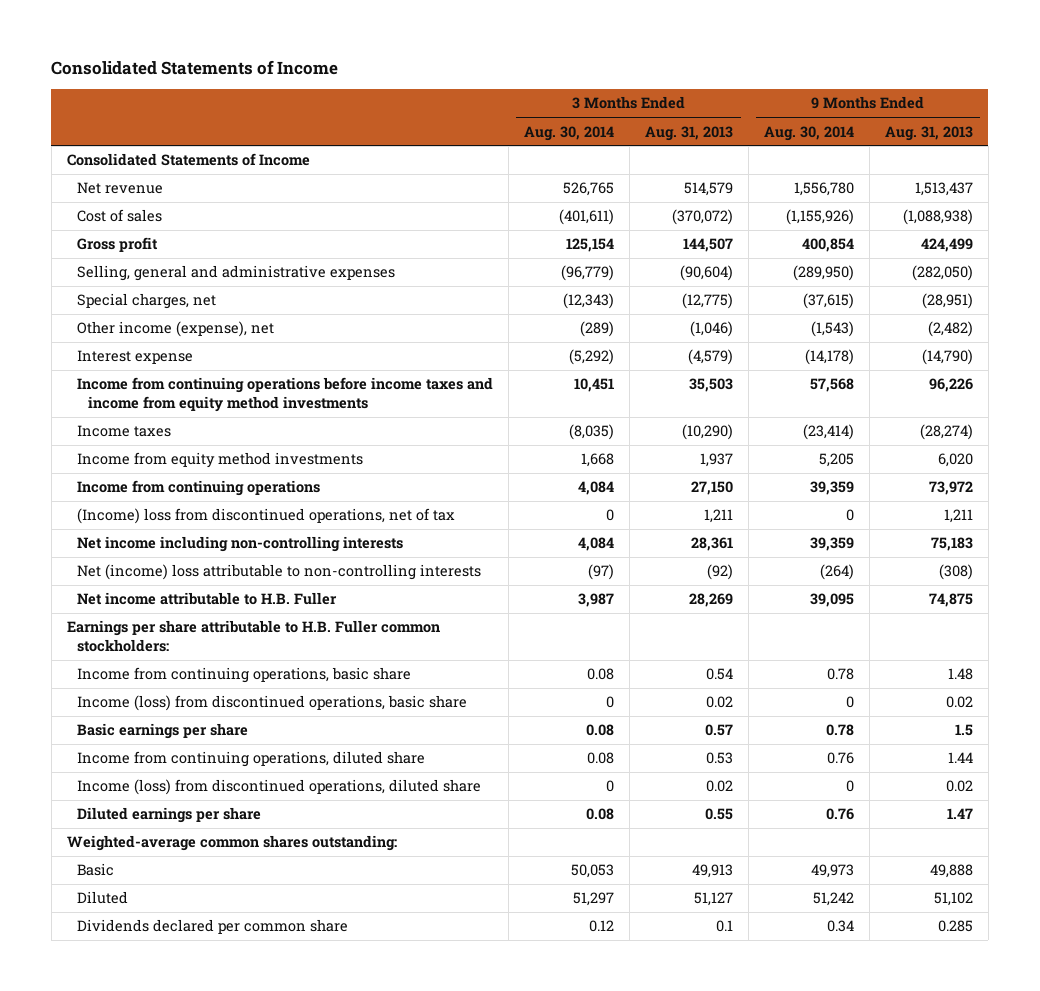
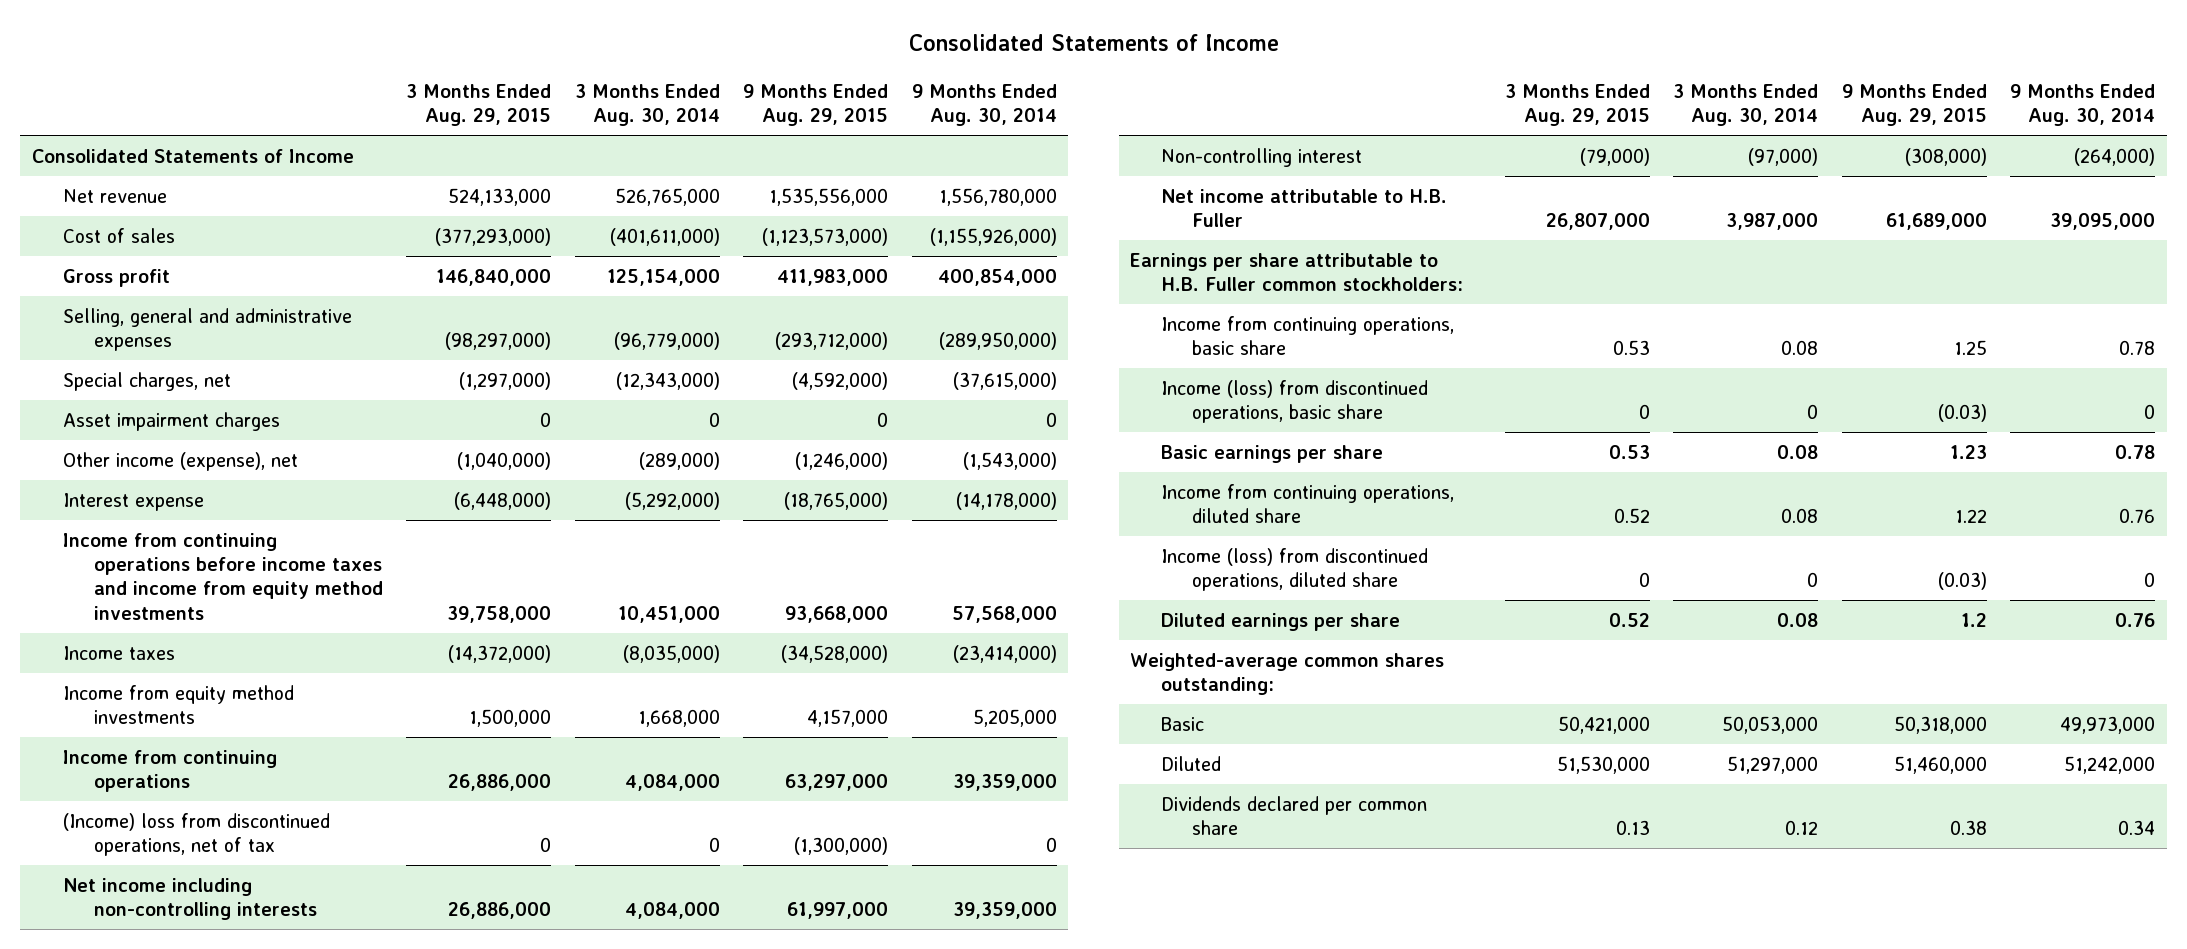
[644,125,733,141] Aug. 31, 2013 -> none
[884,125,973,141] Aug. 31, 2013 -> none
none -> [406,83,552,127] 3 Months Ended Aug. 29, 2015
none -> [743,83,889,127] 9 Months Ended Aug. 29, 2015
[563,182,615,197] 526,765 -> [614,187,720,206] 526,765,000
[793,182,854,197] 1,556,780 -> [938,187,1057,206] 1,556,780,000
[559,209,615,226] (401,611) -> [609,227,720,246] (401,611,000)
[785,209,854,226] (1,155,926) -> [929,227,1057,246] (1,155,926,000)
[566,238,615,253] 125,154 -> [606,268,720,286] 125,154,000
[801,238,854,253] 400,854 -> [937,268,1057,286] 400,854,000
[561,265,615,282] (96,779) -> [613,332,720,351] (96,779,000)
[792,265,854,282] (289,950) -> [938,332,1057,351] (289,950,000)
[563,293,615,310] (12,343) -> [615,371,720,390] (12,343,000)
[802,293,854,310] (37,615) -> [952,371,1057,390] (37,615,000)
none -> [62,411,280,431] Asset impairment charges
[580,321,615,338] (289) -> [638,451,720,470] (289,000)
[810,321,854,338] (1,543) -> [962,451,1057,470] (1,543,000)
[569,349,615,366] (5,292) -> [624,491,720,510] (5,292,000)
[804,349,854,366] (14,178) -> [955,491,1057,510] (14,178,000)
[574,378,615,393] 10,451 -> [617,605,720,623] 10,451,000
[809,378,854,393] 57,568 -> [951,605,1057,623] 57,568,000
[569,424,615,441] (8,035) -> [622,644,720,663] (8,035,000)
[802,424,854,441] (23,414) -> [952,644,1057,663] (23,414,000)
[581,453,615,468] 1,668 -> [637,709,720,728] 1,668,000
[818,453,854,468] 5,205 -> [972,709,1057,728] 5,205,000
[578,481,615,496] 4,084 -> [624,774,720,792] 4,084,000
[809,481,854,496] 39,359 -> [952,774,1057,792] 39,359,000
[578,537,615,552] 4,084 -> [624,902,720,920] 4,084,000
[809,537,854,552] 39,359 -> [952,902,1057,920] 39,359,000
[77,564,482,581] Net (income) loss attributable to non-controlling interests -> [1161,147,1363,167] Non-controlling interest
[588,564,615,581] (97) -> [1748,147,1819,166] (97,000)
[819,564,854,581] (264) -> [2074,147,2156,166] (264,000)
[578,593,615,608] 3,987 -> [1726,213,1819,231] 3,987,000
[809,593,854,608] 39,095 -> [2050,213,2156,231] 39,095,000
[571,864,615,879] 50,053 -> [1722,715,1819,734] 50,053,000
[810,864,854,879] 49,973 -> [2060,715,2156,734] 49,973,000
[573,892,615,907] 51,297 -> [1727,755,1819,774] 51,297,000
[812,892,854,907] 51,242 -> [2064,755,2156,774] 51,242,000

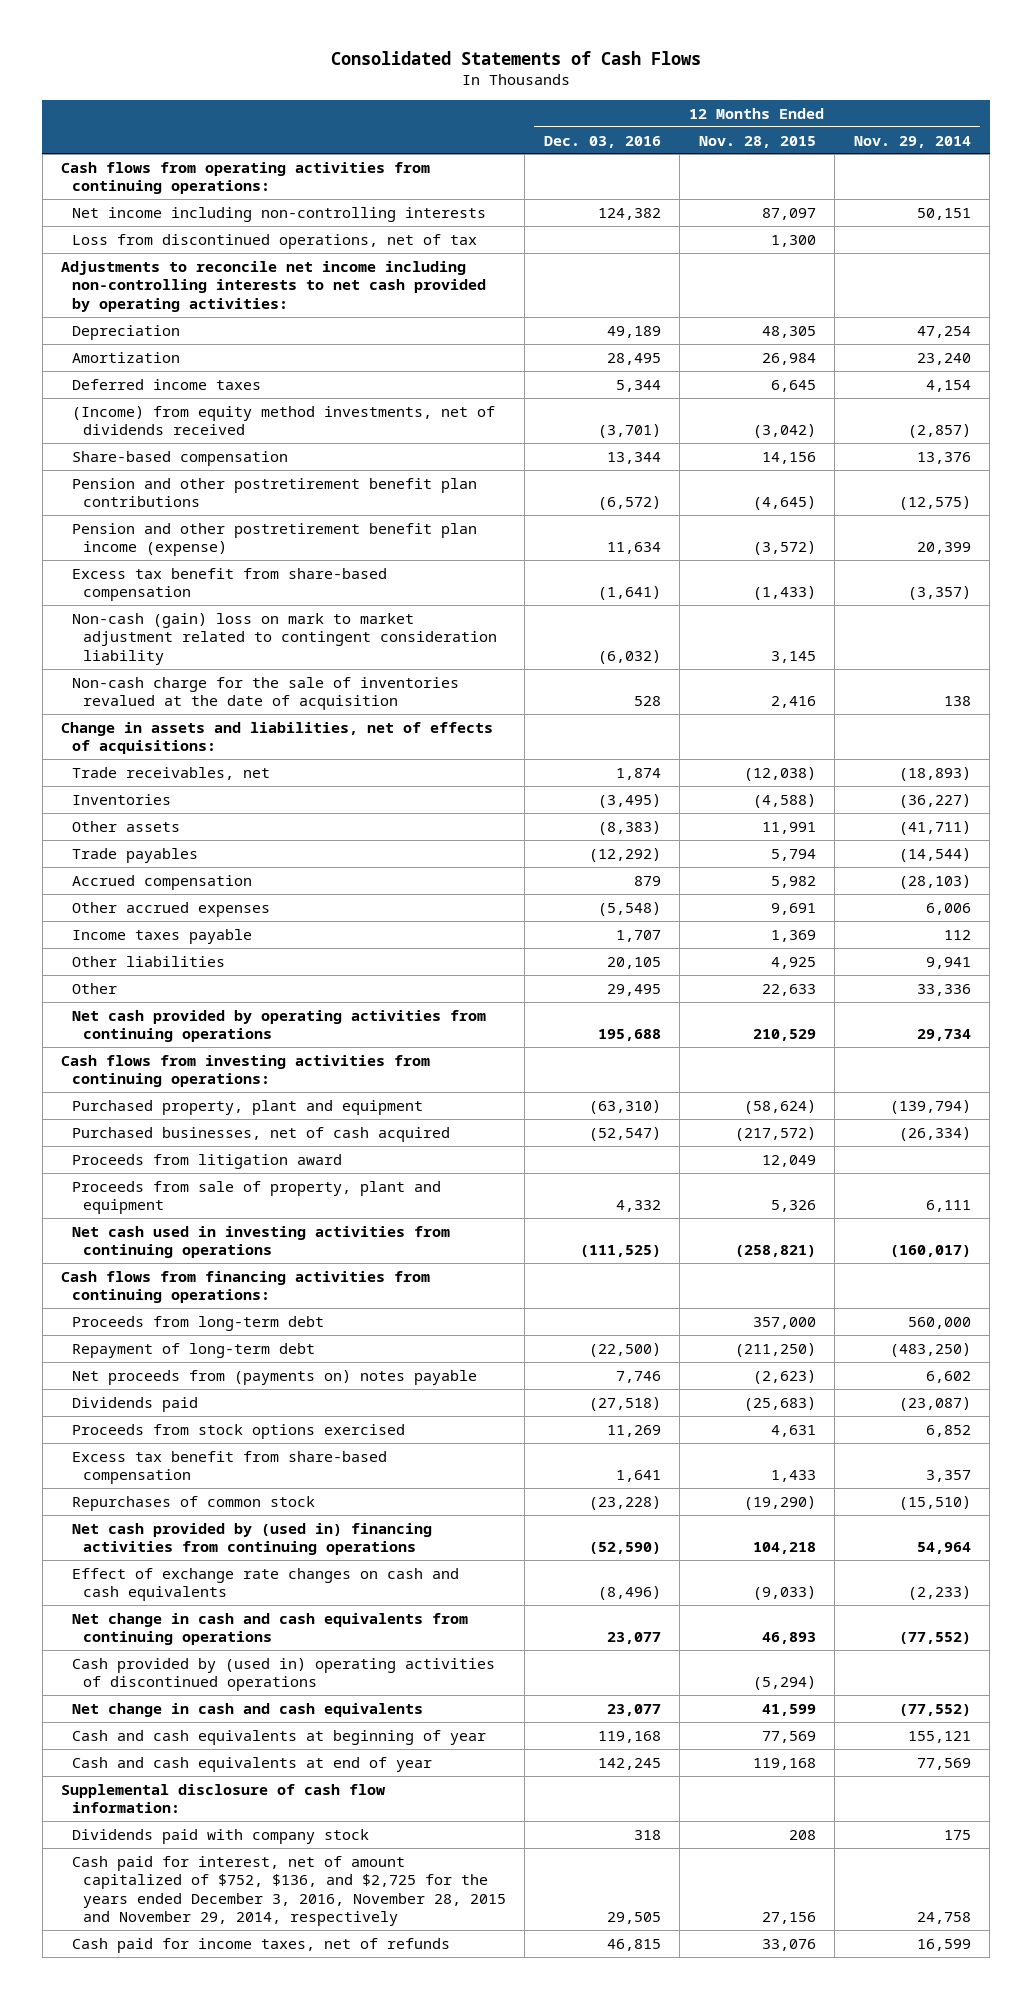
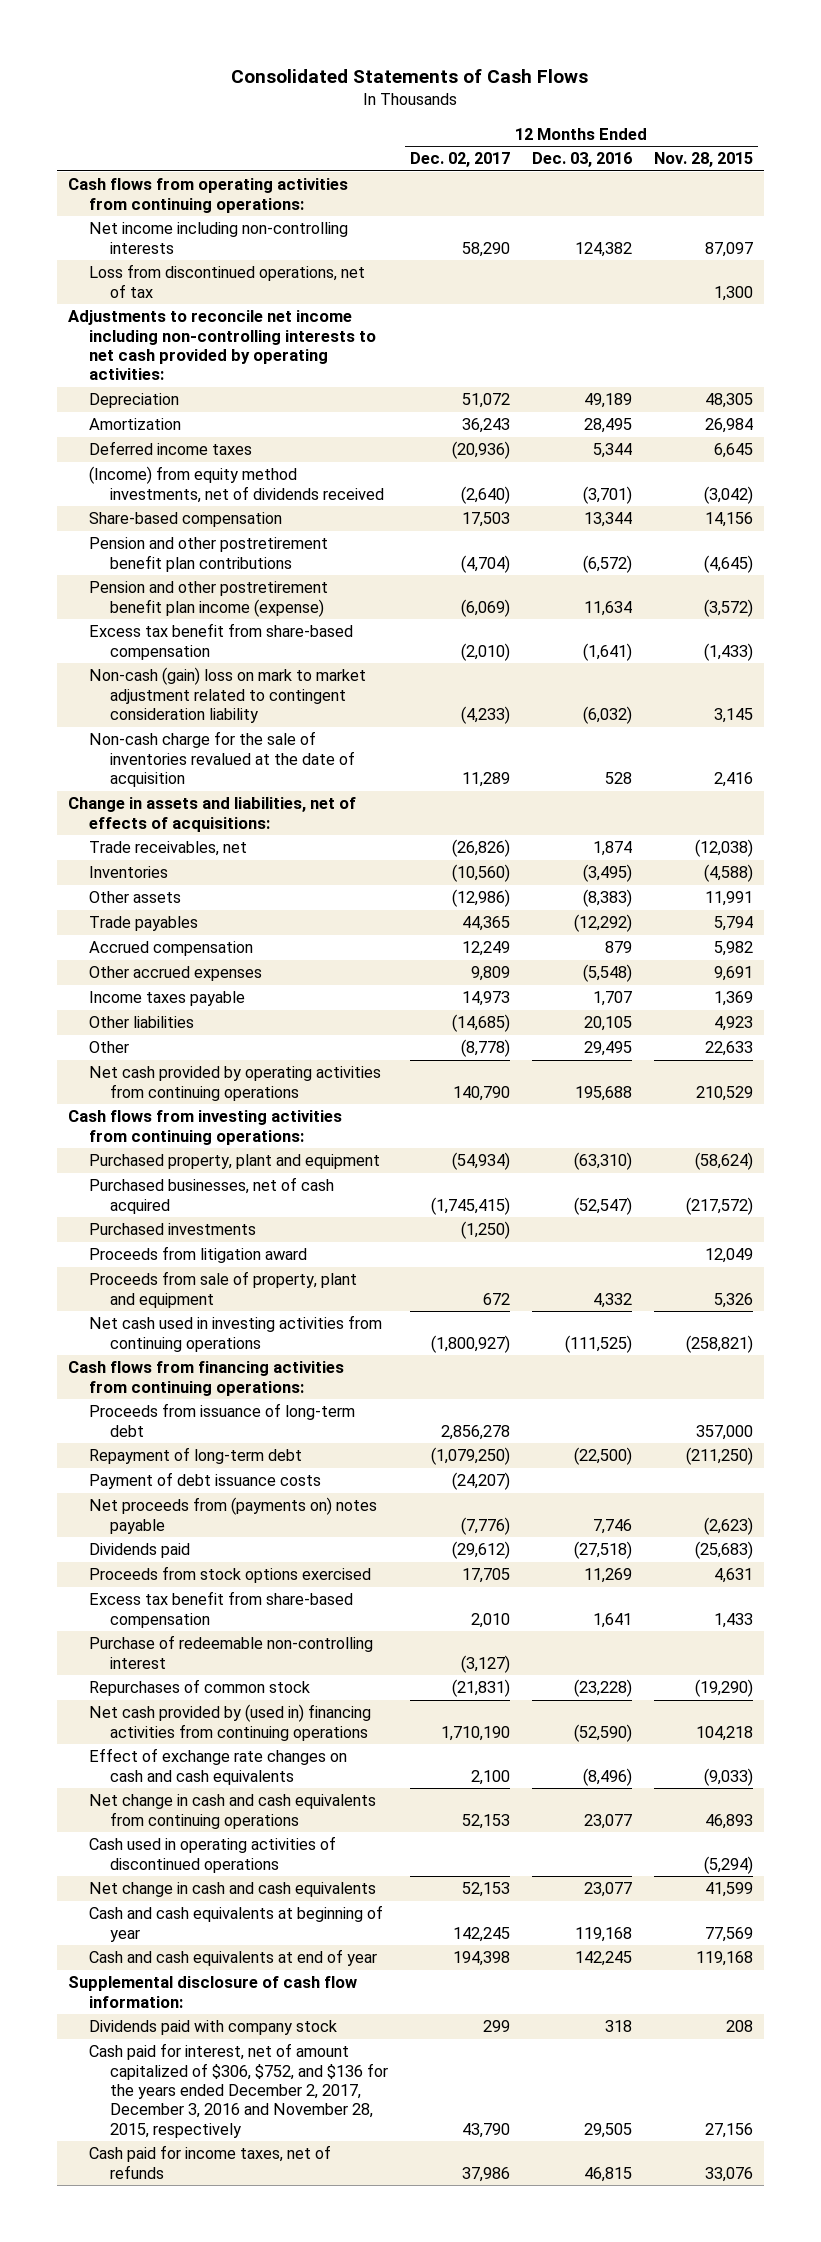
[853,135,971,148] Nov. 29, 2014 -> none
none -> [410,152,511,168] Dec. 02, 2017
[770,956,816,969] 4,925 -> [713,1016,753,1032] 4,923
none -> [89,1223,257,1236] Purchased investments
[71,1315,324,1331] Proceeds from long-term debt -> [89,1403,356,1437] Proceeds from issuance of long-term debt
none -> [89,1472,322,1490] Payment of debt issuance costs
none -> [89,1635,374,1669] Purchase of redeemable non-controlling interest
[71,1657,495,1692] Cash provided by (used in) operating activities of discontinued operations -> [89,1836,337,1873] Cash used in operating activities of discontinued operations
[71,1855,506,1927] Cash paid for interest, net of amount capitalized of $752, $136, and $2,725 for the years ended December 3, 2016, November 28, 2015 and November 29, 2014, respectively -> [89,2043,389,2138] Cash paid for interest, net of amount capitalized of $306, $752, and $136 for the years ended December 2, 2017, December 3, 2016 and November 28, 2015, respectively

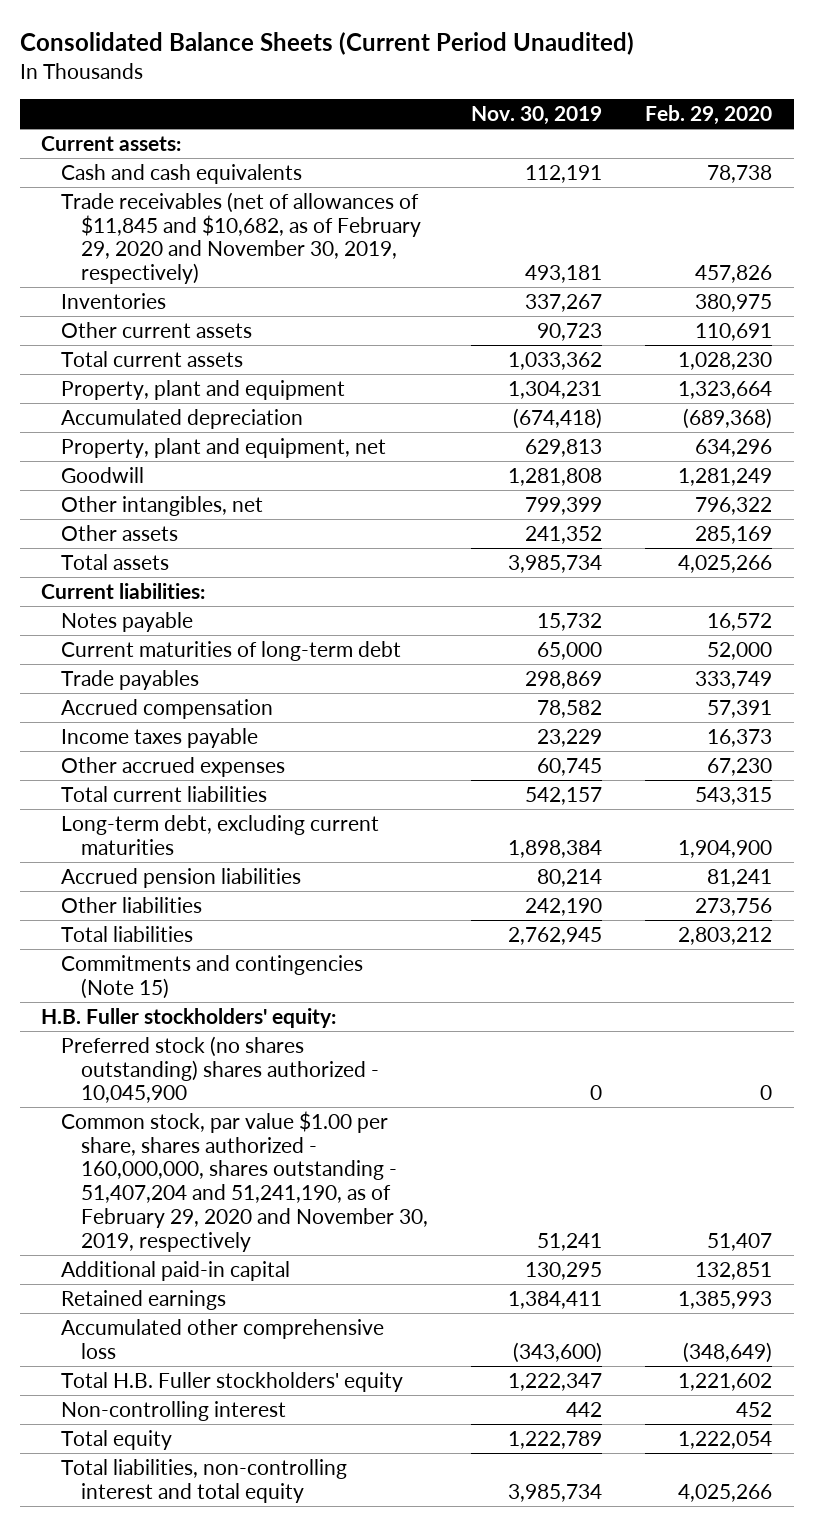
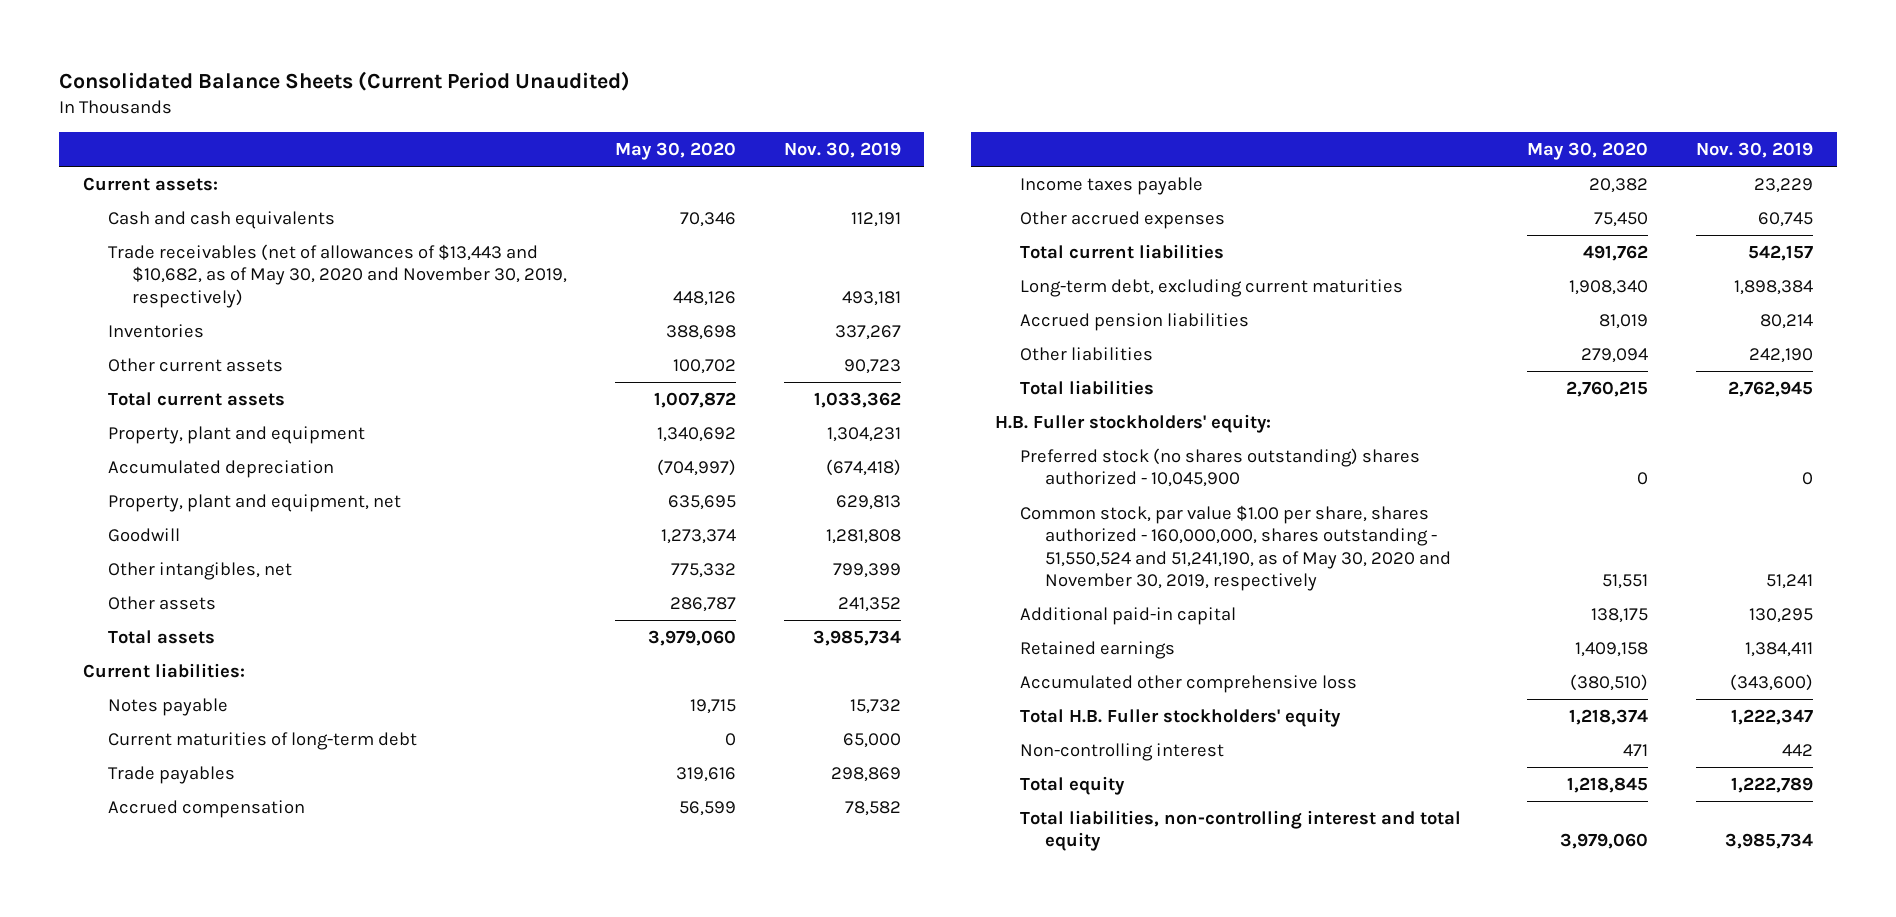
[645,105,773,126] Feb. 29, 2020 -> none
none -> [615,141,737,160] May 30, 2020
[61,191,422,285] Trade receivables (net of allowances of $11,845 and $10,682, as of February 29, 2020 and November 30, 2019, respectively) -> [107,244,568,308] Trade receivables (net of allowances of $13,443 and $10,682, as of May 30, 2020 and November 30, 2019, respectively)
[61,954,364,999] Commitments and contingencies (Note 15) -> none
[61,1110,429,1252] Common stock, par value $1.00 per share, shares authorized - 160,000,000, shares outstanding - 51,407,204 and 51,241,190, as of February 29, 2020 and November 30, 2019, respectively -> [1019,505,1451,592] Common stock, par value $1.00 per share, shares authorized - 160,000,000, shares outstanding - 51,550,524 and 51,241,190, as of May 30, 2020 and November 30, 2019, respectively

